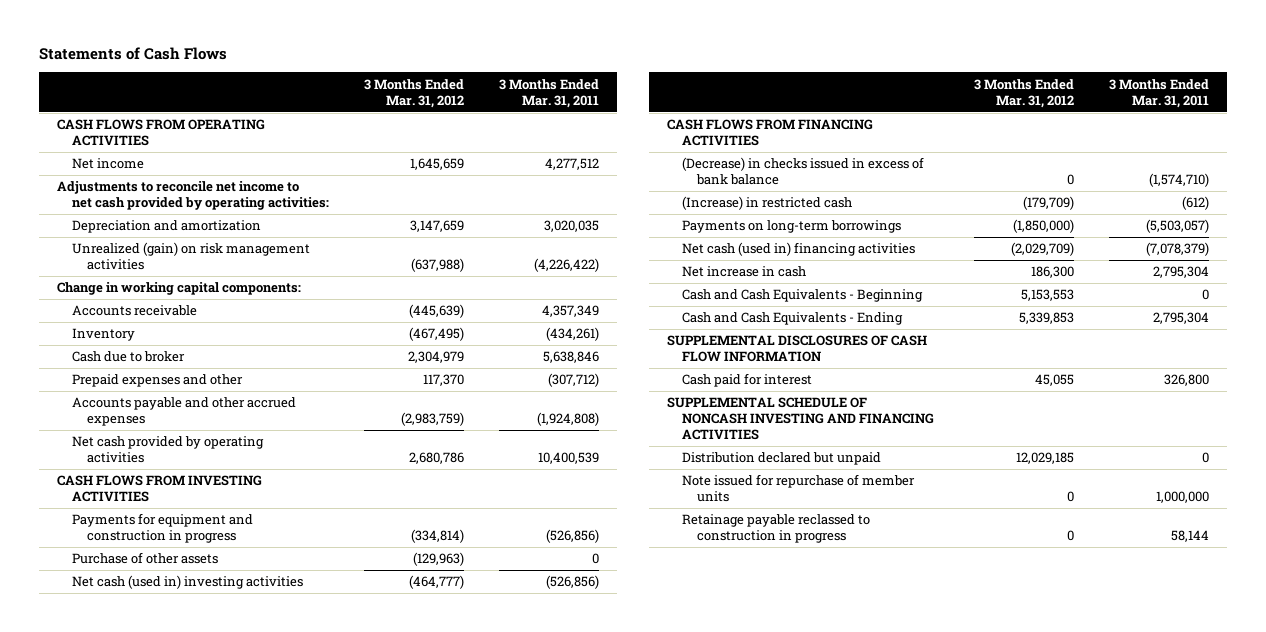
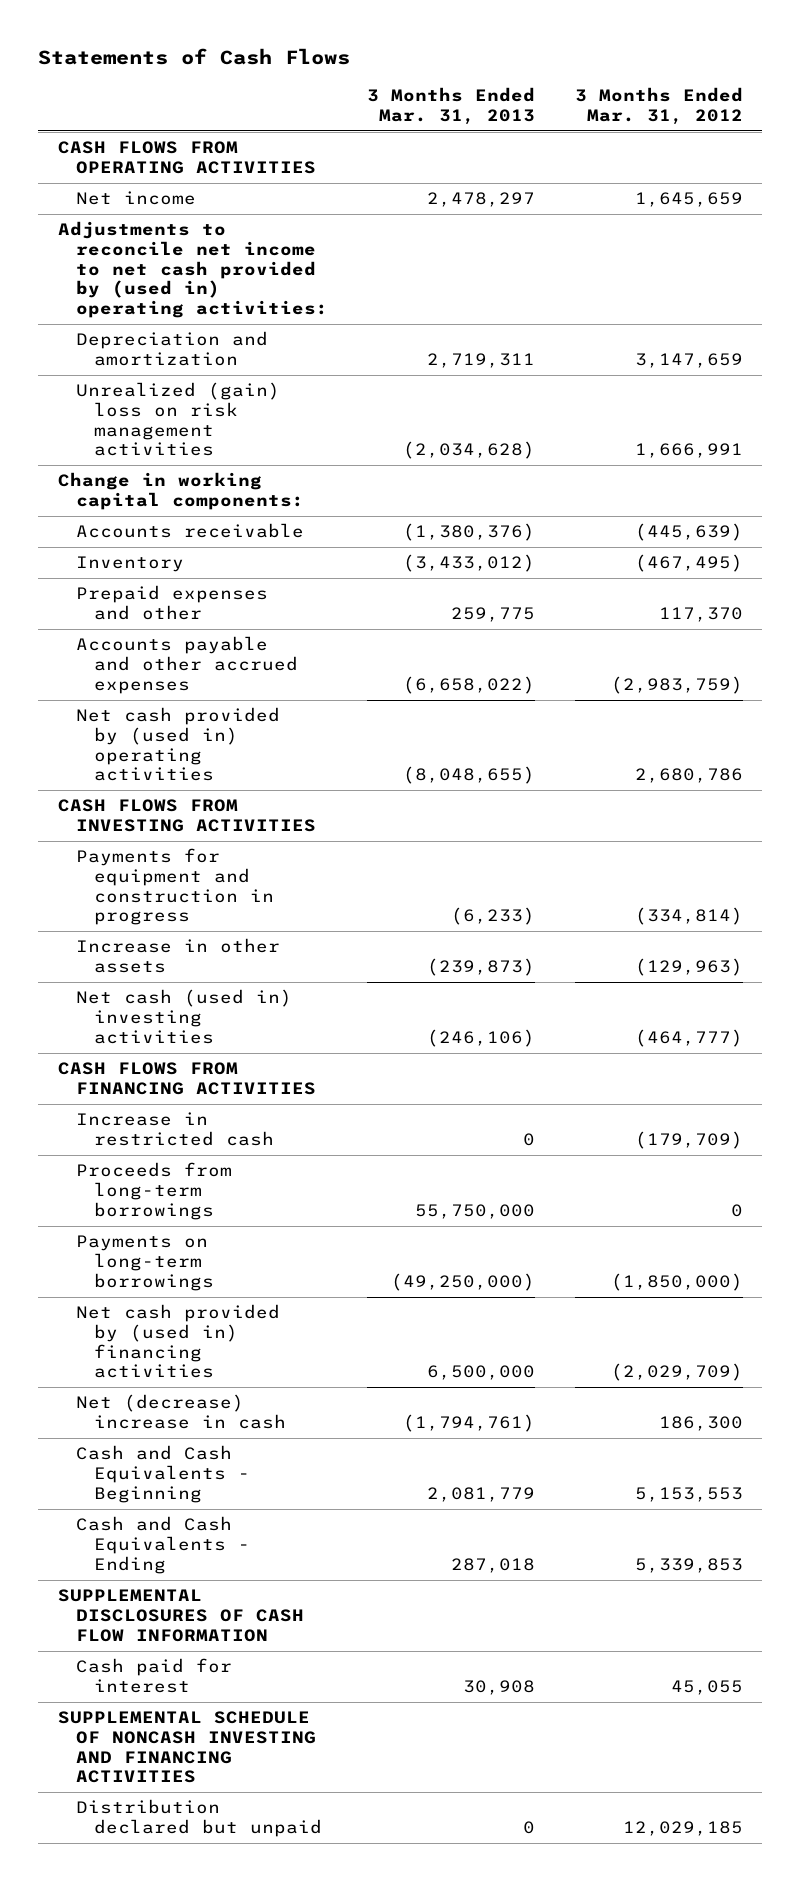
[499,78,600,108] 3 Months Ended Mar. 31, 2011 -> none
none -> [367,87,536,126] 3 Months Ended Mar. 31, 2013
[57,181,330,211] Adjustments to reconcile net income to net cash provided by operating activities: -> [58,221,329,319] Adjustments to reconcile net income to net cash provided by (used in) operating activities:
[72,242,311,271] Unrealized (gain) on risk management activities -> [76,382,281,457] Unrealized (gain) loss on risk management activities
[411,258,465,273] (637,988) -> [634,443,743,459] 1,666,991
[72,351,186,363] Cash due to broker -> none
[72,436,265,464] Net cash provided by operating activities -> [76,707,281,782] Net cash provided by (used in) operating activities
[72,552,219,565] Purchase of other assets -> [76,938,281,974] Increase in other assets
[681,157,924,186] (Decrease) in checks issued in excess of bank balance -> none
[681,196,852,211] (Increase) in restricted cash -> [76,1112,275,1147] Increase in restricted cash
none -> [76,1162,233,1220] Proceeds from long-term borrowings
[681,242,915,257] Net cash (used in) financing activities -> [76,1304,281,1379] Net cash provided by (used in) financing activities
[681,266,806,278] Net increase in cash -> [76,1394,287,1430] Net (decrease) increase in cash
[681,474,915,503] Note issued for repurchase of member units -> none
[681,514,870,544] Retainage payable reclassed to construction in progress -> none

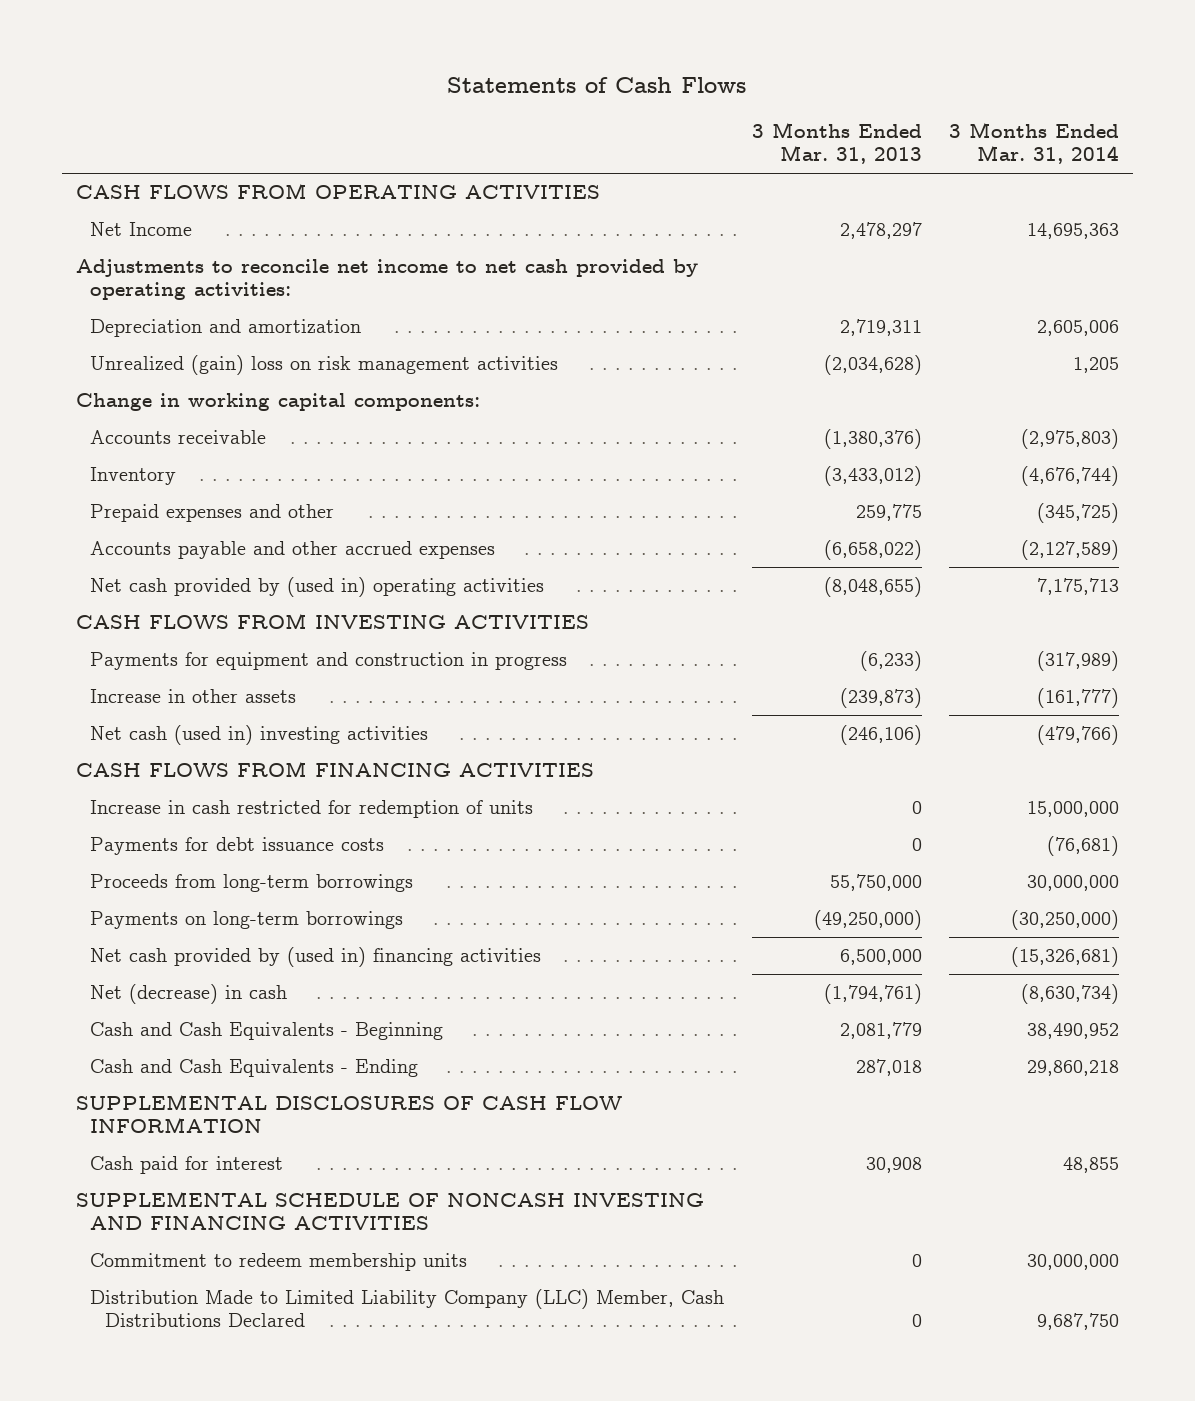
[574,87,743,126] 3 Months Ended Mar. 31, 2012 -> none
none -> [949,122,1120,165] 3 Months Ended Mar. 31, 2014
[76,191,197,206] Net income -> [90,222,193,237] Net Income
[58,221,329,319] Adjustments to reconcile net income to net cash provided by (used in) operating activities: -> [75,259,698,301] Adjustments to reconcile net income to net cash provided by operating activities:
[76,1112,275,1147] Increase in restricted cash -> [90,800,534,819] Increase in cash restricted for redemption of units
none -> [90,837,385,856] Payments for debt issuance costs
[76,1394,287,1430] Net (decrease) increase in cash -> [90,984,288,1005] Net (decrease) in cash
[76,1799,323,1838] Distribution declared but unpaid -> none
none -> [90,1253,468,1272] Commitment to redeem membership units
none -> [90,1289,725,1328] Distribution Made to Limited Liability Company (LLC) Member, Cash Distributions Declared

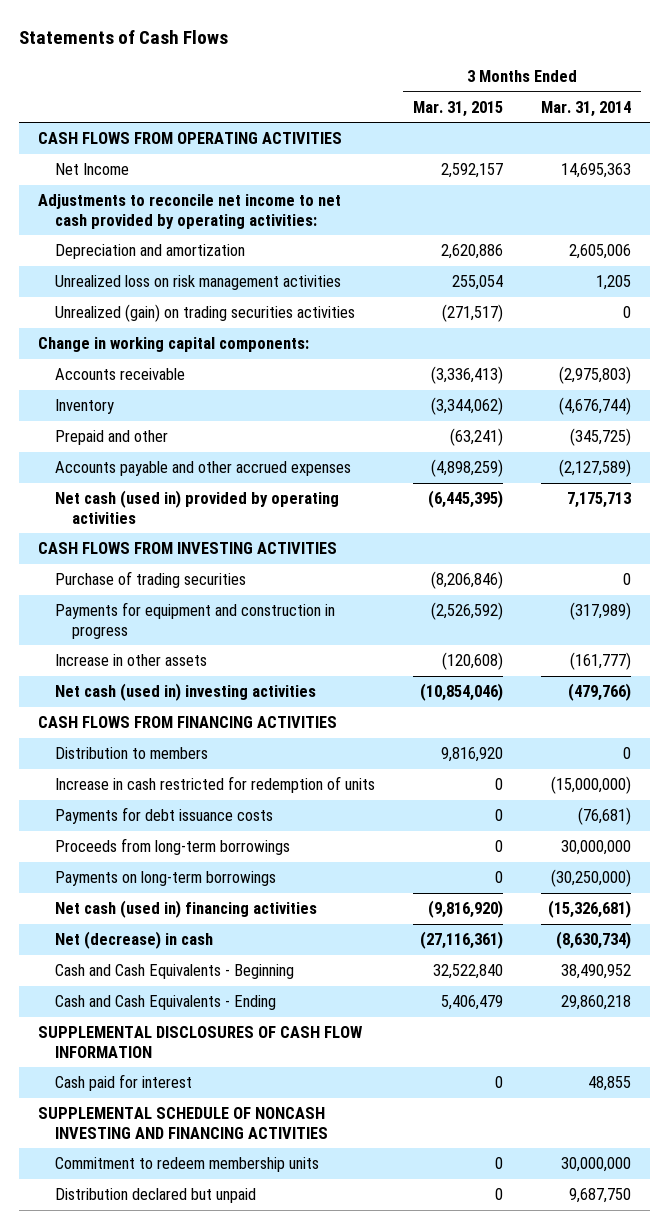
[751,122,922,165] 3 Months Ended Mar. 31, 2013 -> none
none -> [412,100,503,117] Mar. 31, 2015
[90,355,559,376] Unrealized (gain) loss on risk management activities -> [54,275,341,291] Unrealized loss on risk management activities
none -> [54,304,355,323] Unrealized (gain) on trading securities activities
[90,504,335,523] Prepaid expenses and other -> [54,430,168,446] Prepaid and other
[90,577,545,598] Net cash provided by (used in) operating activities -> [54,490,339,524] Net cash (used in) provided by operating activities
none -> [54,571,246,589] Purchase of trading securities
none -> [54,747,208,760] Distribution to members
[1027,801,1120,818] 15,000,000 -> [551,776,632,795] (15,000,000)
[90,947,542,968] Net cash provided by (used in) financing activities -> [54,900,317,919] Net cash (used in) financing activities
[90,1289,725,1328] Distribution Made to Limited Liability Company (LLC) Member, Cash Distributions Declared -> [54,1188,256,1204] Distribution declared but unpaid

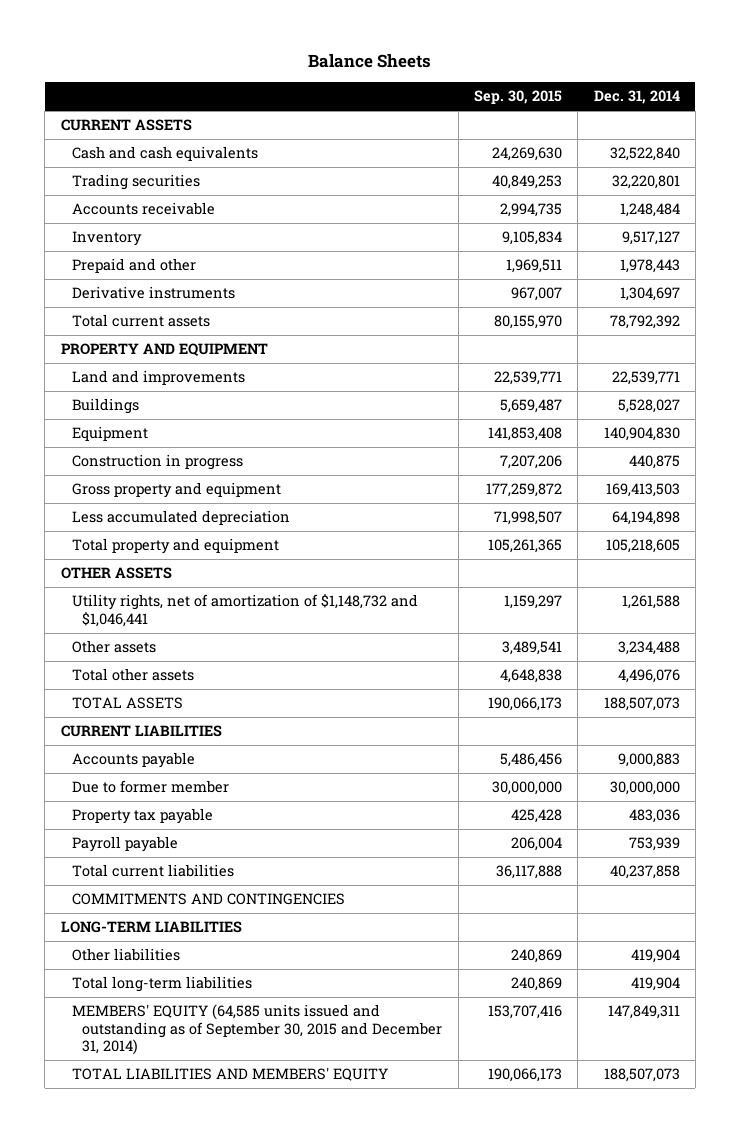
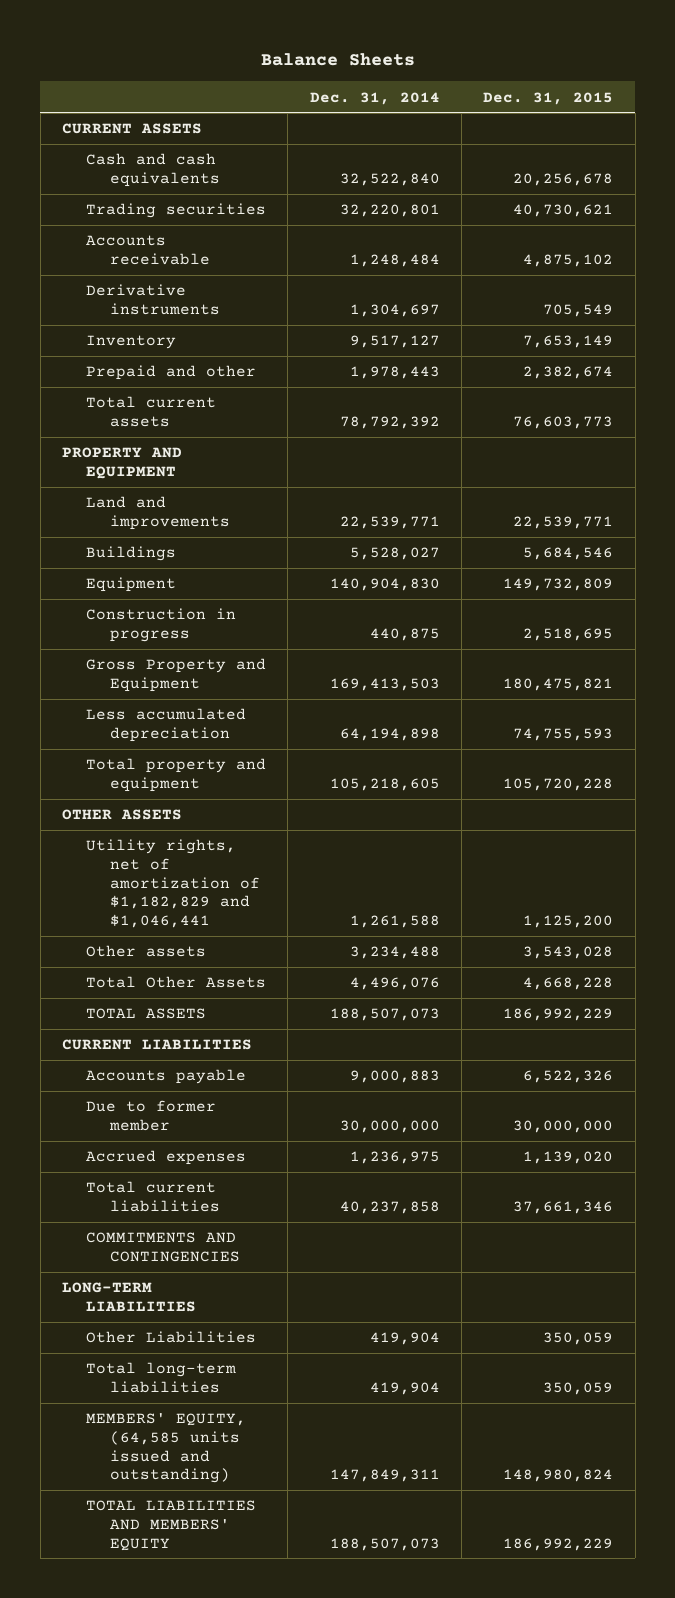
[473,90,562,105] Sep. 30, 2015 -> none
none -> [483,91,614,105] Dec. 31, 2015
[71,286,235,300] Derivative instruments -> [86,284,221,315] Derivative instruments
[71,482,281,499] Gross property and equipment -> [86,658,267,692] Gross Property and Equipment
[71,594,418,627] Utility rights, net of amortization of $1,148,732 and $1,046,441 -> [86,839,261,929] Utility rights, net of amortization of $1,182,829 and $1,046,441
[71,668,194,682] Total other assets -> [86,976,267,989] Total Other Assets
[71,808,213,825] Property tax payable -> none
[71,836,178,853] Payroll payable -> none
none -> [86,1150,247,1166] Accrued expenses
[71,948,180,962] Other liabilities -> [86,1331,257,1344] Other Liabilities
[71,1004,443,1056] MEMBERS' EQUITY (64,585 units issued and outstanding as of September 30, 2015 and December 31, 2014) -> [86,1413,247,1484] MEMBERS' EQUITY, (64,585 units issued and outstanding)

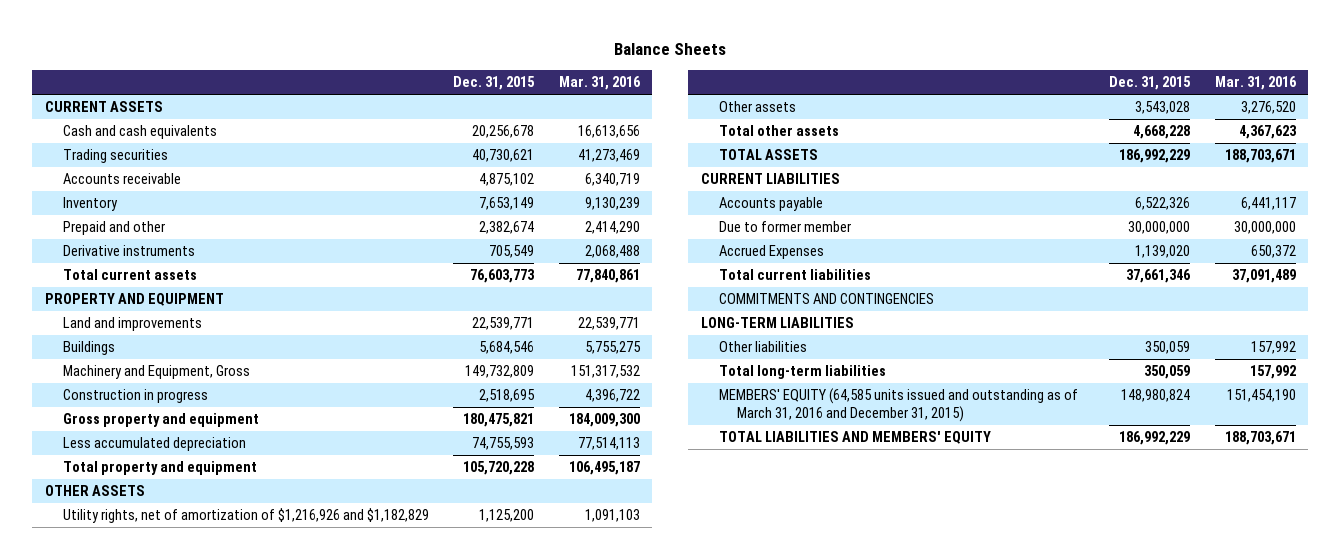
[309,91,440,105] Dec. 31, 2014 -> none
none -> [558,76,641,91] Mar. 31, 2016
[86,284,221,315] Derivative instruments -> [62,245,195,257] Derivative instruments
[86,577,177,593] Equipment -> [62,365,250,380] Machinery and Equipment, Gross
[86,658,267,692] Gross Property and Equipment -> [62,413,259,428] Gross property and equipment
[86,839,261,929] Utility rights, net of amortization of $1,182,829 and $1,046,441 -> [62,508,429,524] Utility rights, net of amortization of $1,216,926 and $1,182,829
[86,976,267,989] Total Other Assets -> [718,125,839,137] Total other assets
[86,1150,247,1166] Accrued expenses -> [718,245,824,260] Accrued Expenses
[86,1331,257,1344] Other Liabilities -> [718,341,807,353] Other liabilities
[86,1413,247,1484] MEMBERS' EQUITY, (64,585 units issued and outstanding) -> [718,388,1078,423] MEMBERS' EQUITY (64,585 units issued and outstanding as of March 31, 2016 and December 31, 2015)

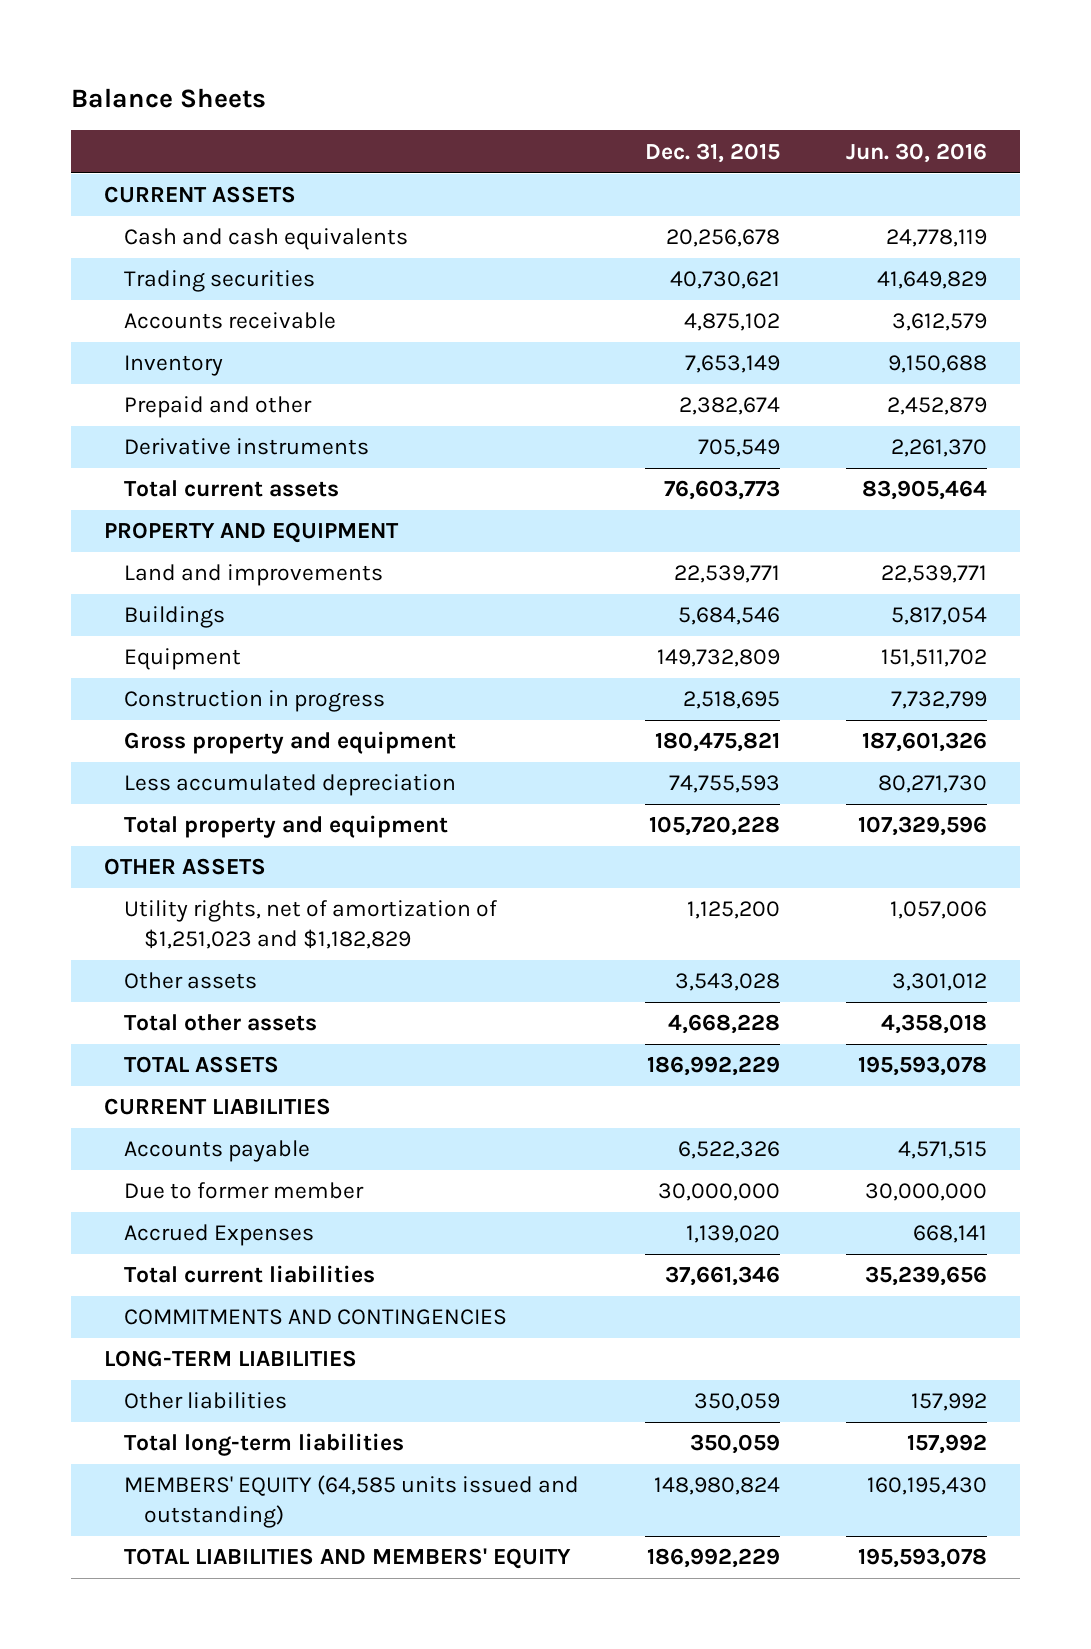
[558,76,641,91] Mar. 31, 2016 -> none
none -> [845,142,987,163] Jun. 30, 2016
[62,365,250,380] Machinery and Equipment, Gross -> [124,648,242,671] Equipment
[62,508,429,524] Utility rights, net of amortization of $1,216,926 and $1,182,829 -> [124,900,498,950] Utility rights, net of amortization of $1,251,023 and $1,182,829
[718,388,1078,423] MEMBERS' EQUITY (64,585 units issued and outstanding as of March 31, 2016 and December 31, 2015) -> [124,1475,580,1529] MEMBERS' EQUITY (64,585 units issued and outstanding)

